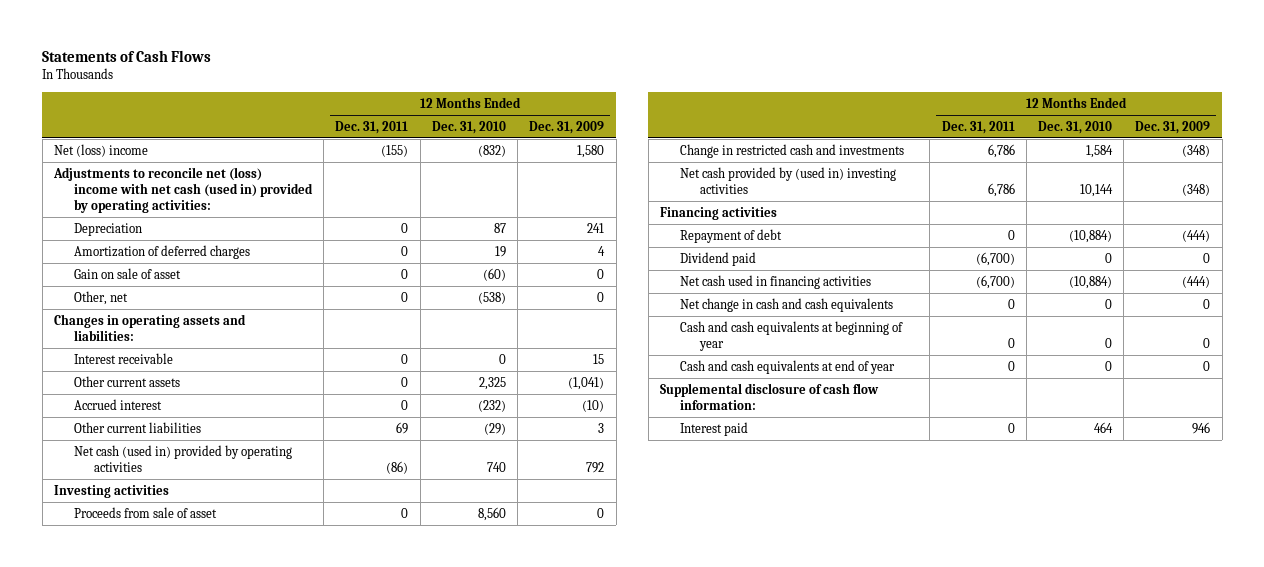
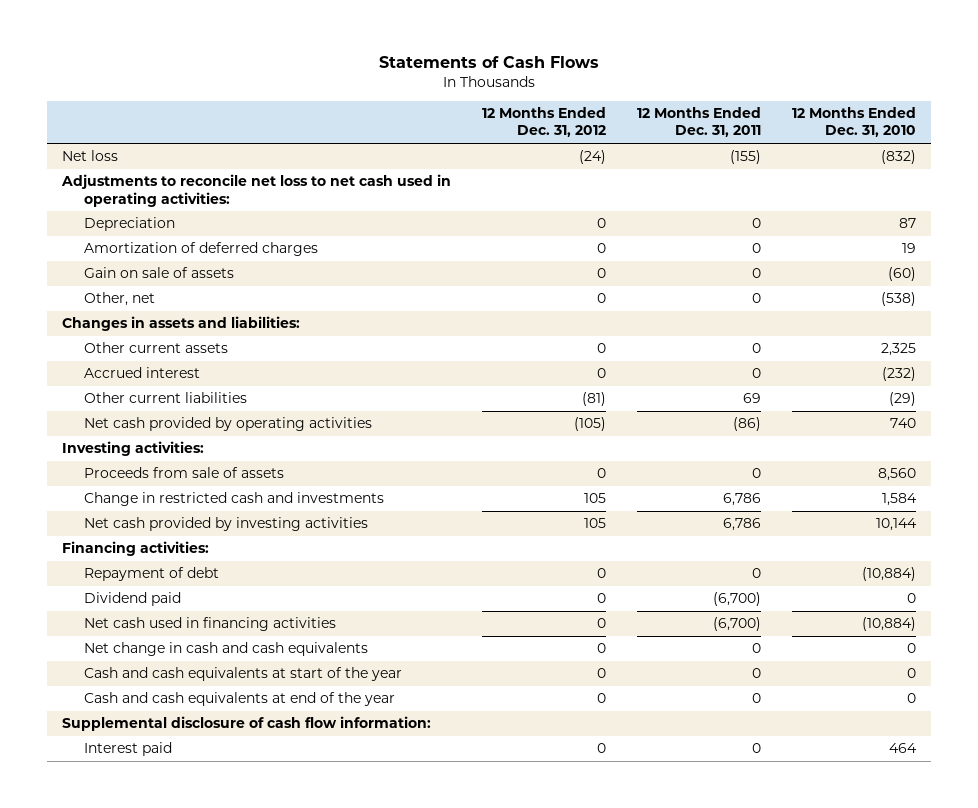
[529,120,605,134] Dec. 31, 2009 -> none
none -> [481,107,606,138] 12 Months Ended Dec. 31, 2012
[53,143,148,157] Net (loss) income -> [62,150,119,162] Net loss
[52,166,313,214] Adjustments to reconcile net (loss) income with net cash (used in) provided by operating activities: -> [61,174,452,207] Adjustments to reconcile net loss to net cash used in operating activities:
[73,267,181,279] Gain on sale of asset -> [83,267,234,279] Gain on sale of assets
[73,352,173,364] Interest receivable -> none
[53,313,246,342] Changes in operating assets and liabilities: -> [62,316,301,332] Changes in assets and liabilities:
[73,444,292,473] Net cash (used in) provided by operating activities -> [83,417,372,432] Net cash provided by operating activities
[53,484,169,498] Investing activities -> [62,441,205,457] Investing activities:
[73,506,217,518] Proceeds from sale of asset -> [83,467,284,479] Proceeds from sale of assets
[680,166,897,195] Net cash provided by (used in) investing activities -> [83,517,368,532] Net cash provided by investing activities
[659,206,777,220] Financing activities -> [62,541,210,557] Financing activities:
[680,320,904,352] Cash and cash equivalents at beginning of year -> [83,667,402,682] Cash and cash equivalents at start of the year
[680,359,896,374] Cash and cash equivalents at end of year -> [83,692,395,707] Cash and cash equivalents at end of the year

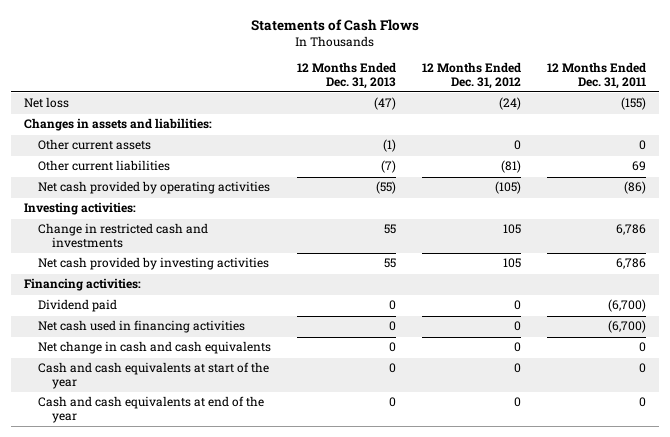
[791,107,916,138] 12 Months Ended Dec. 31, 2010 -> none
none -> [297,61,397,89] 12 Months Ended Dec. 31, 2013
[61,174,452,207] Adjustments to reconcile net loss to net cash used in operating activities: -> none
[83,217,175,232] Depreciation -> none
[83,242,318,257] Amortization of deferred charges -> none
[83,267,234,279] Gain on sale of assets -> none
[83,292,155,307] Other, net -> none
[83,367,200,379] Accrued interest -> none
[83,467,284,479] Proceeds from sale of assets -> none
[83,567,219,582] Repayment of debt -> none
[62,716,432,732] Supplemental disclosure of cash flow information: -> none
[83,742,172,757] Interest paid -> none

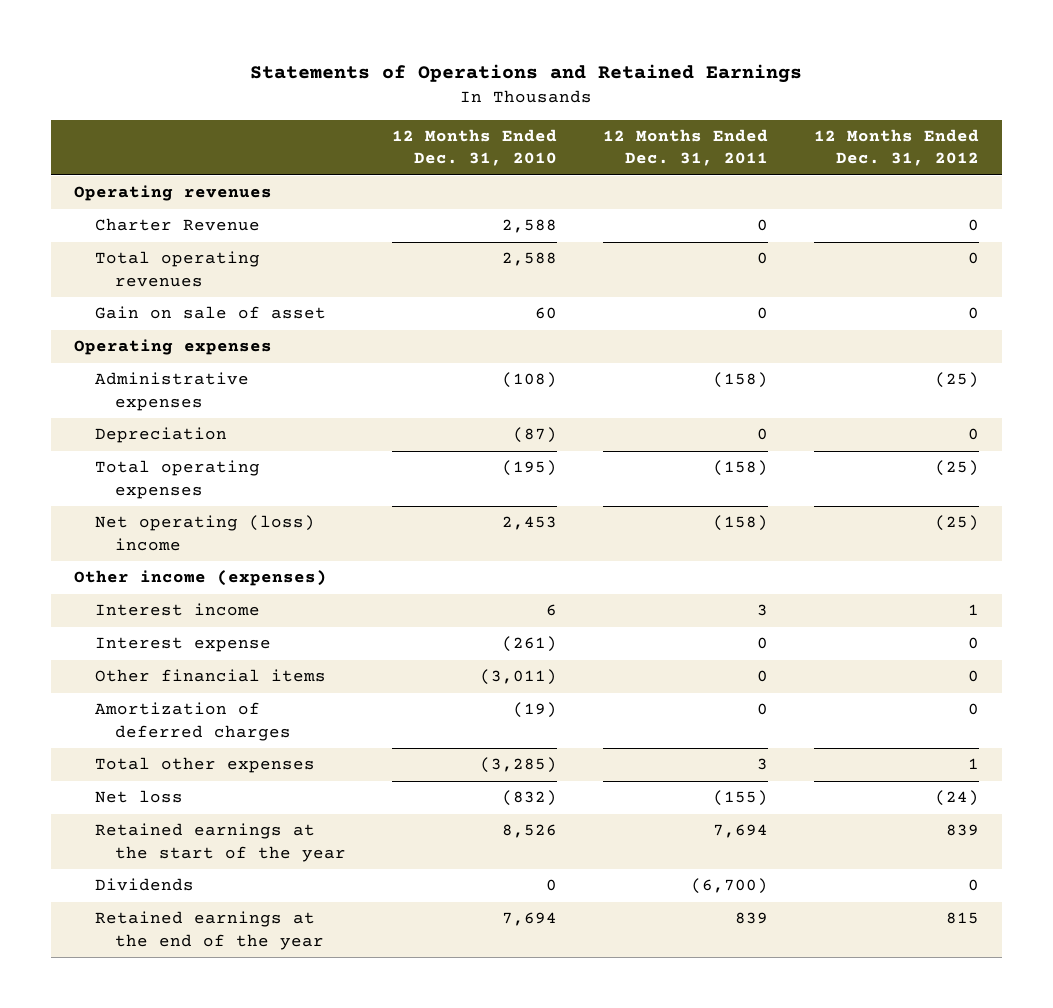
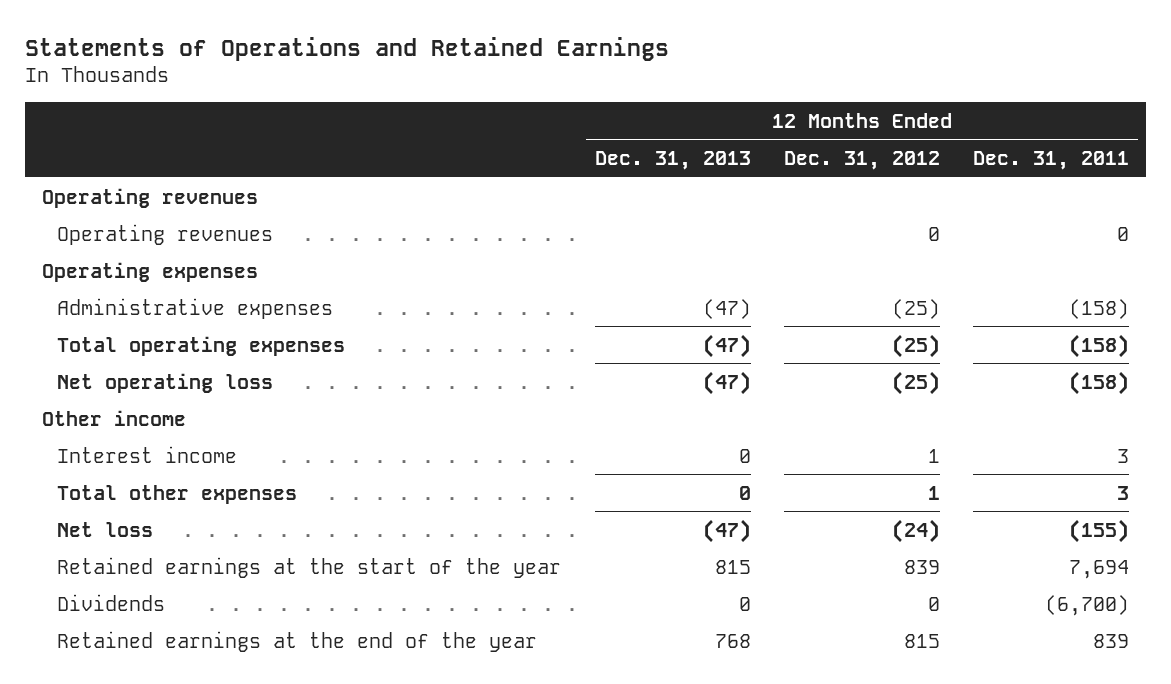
[392,128,558,167] 12 Months Ended Dec. 31, 2010 -> none
none -> [594,150,751,170] Dec. 31, 2013
[94,218,260,232] Charter Revenue -> none
[94,306,326,320] Gain on sale of asset -> none
[94,251,260,287] Total operating revenues -> [57,223,274,245] Operating revenues
[94,427,227,444] Depreciation -> none
[94,515,315,551] Net operating (loss) income -> [57,372,274,393] Net operating loss
[73,570,327,587] Other income (expenses) -> [41,409,186,426] Other income
[94,637,271,653] Interest expense -> none
[94,669,326,683] Other financial items -> none
[94,702,292,741] Amortization of deferred charges -> none

